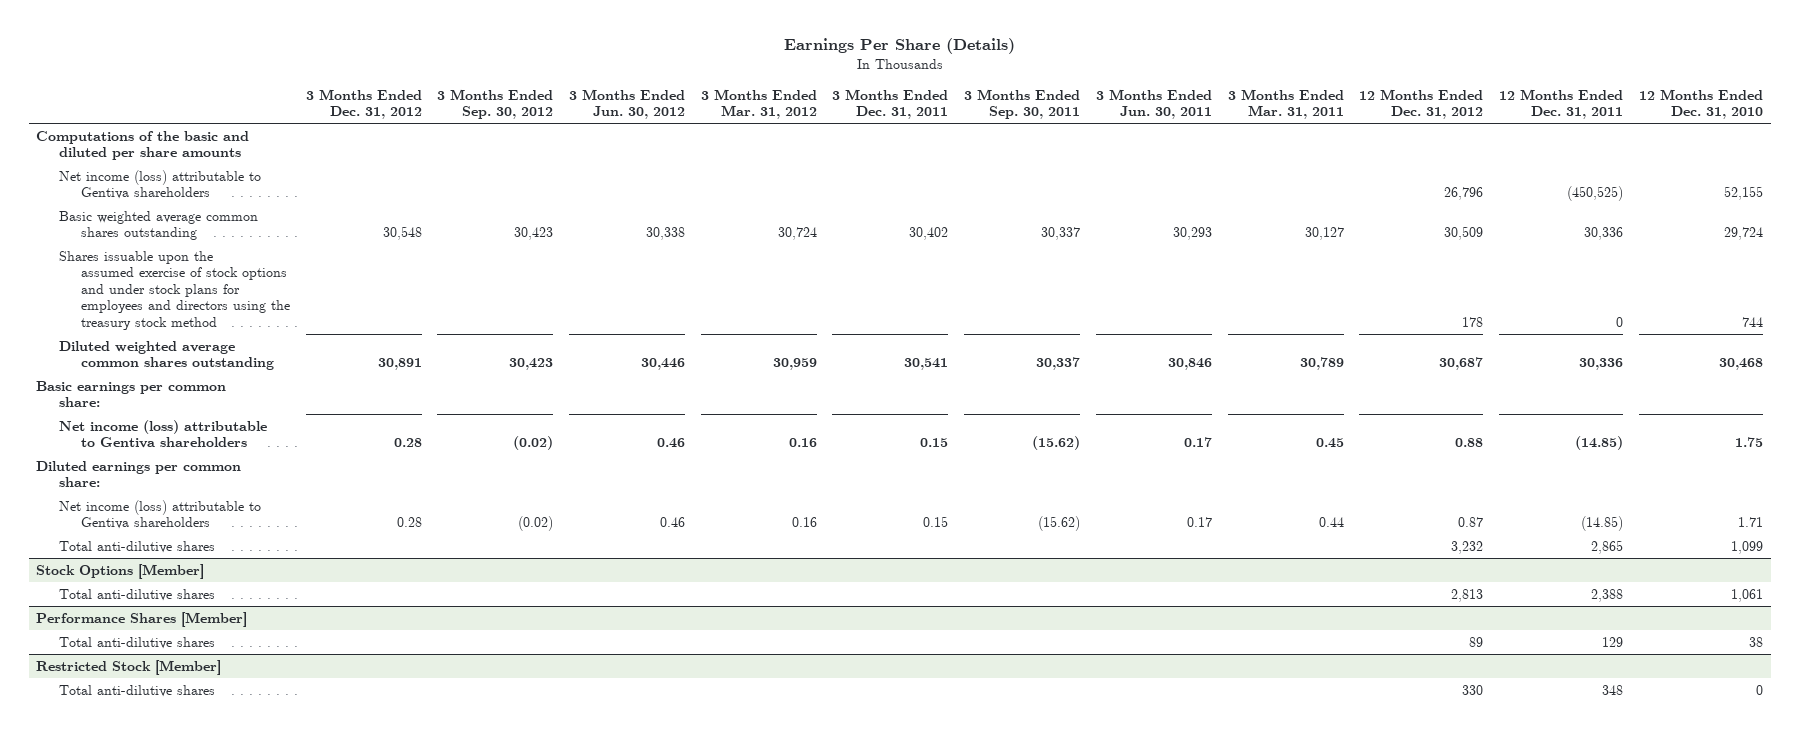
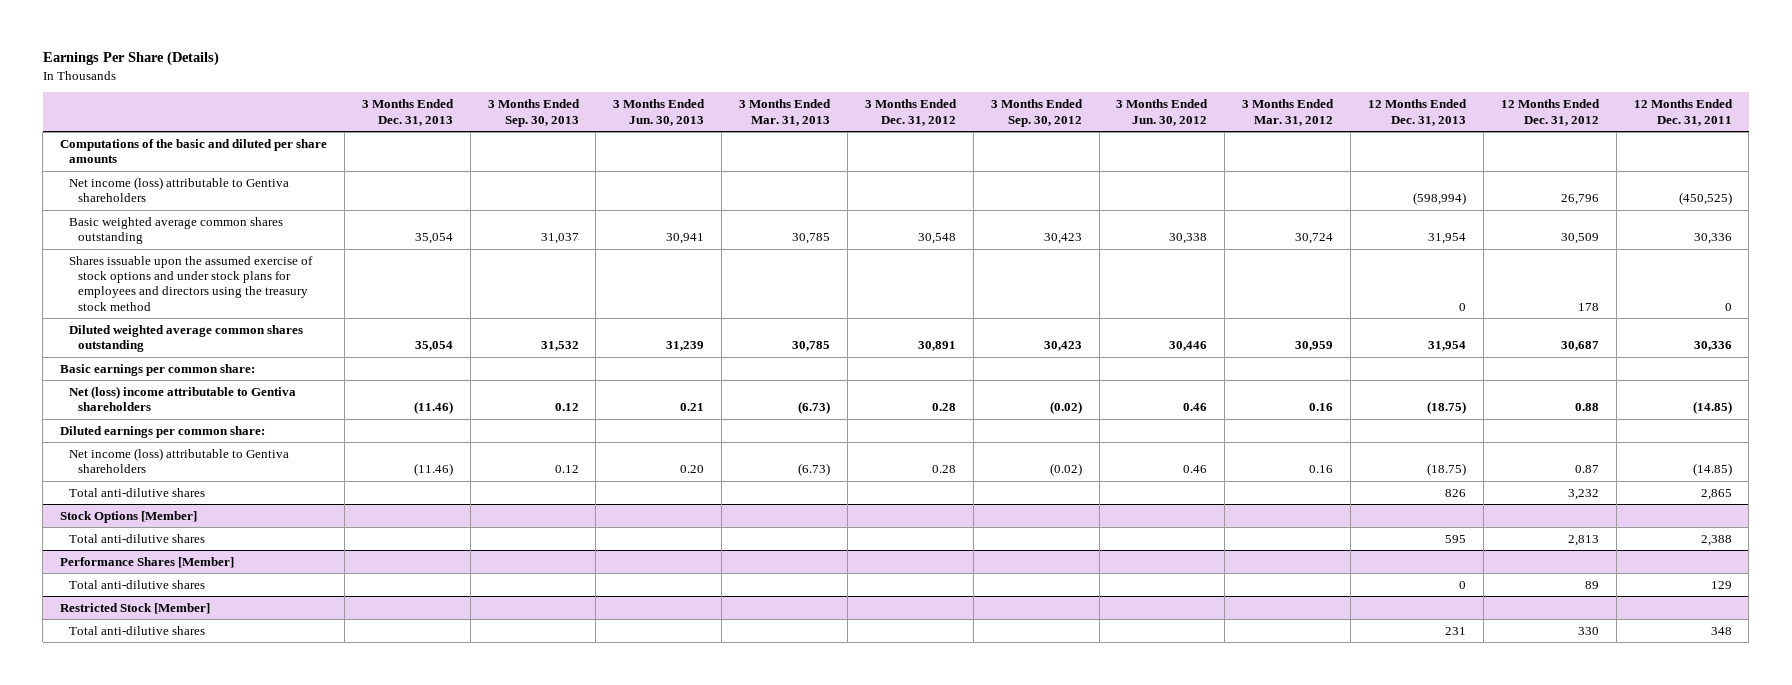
[832,88,949,120] 3 Months Ended Dec. 31, 2011 -> none
[964,88,1081,120] 3 Months Ended Sep. 30, 2011 -> none
[1095,88,1212,120] 3 Months Ended Jun. 30, 2011 -> none
[1227,88,1344,120] 3 Months Ended Mar. 31, 2011 -> none
[1638,88,1763,120] 12 Months Ended Dec. 31, 2010 -> none
none -> [361,99,454,126] 3 Months Ended Dec. 31, 2013
none -> [487,99,580,127] 3 Months Ended Sep. 30, 2013
none -> [613,99,706,126] 3 Months Ended Jun. 30, 2013
none -> [739,99,832,126] 3 Months Ended Mar. 31, 2013
none -> [1367,99,1467,126] 12 Months Ended Dec. 31, 2013
[58,419,267,449] Net income (loss) attributable to Gentiva shareholders -> [68,385,296,412] Net (loss) income attributable to Gentiva shareholders

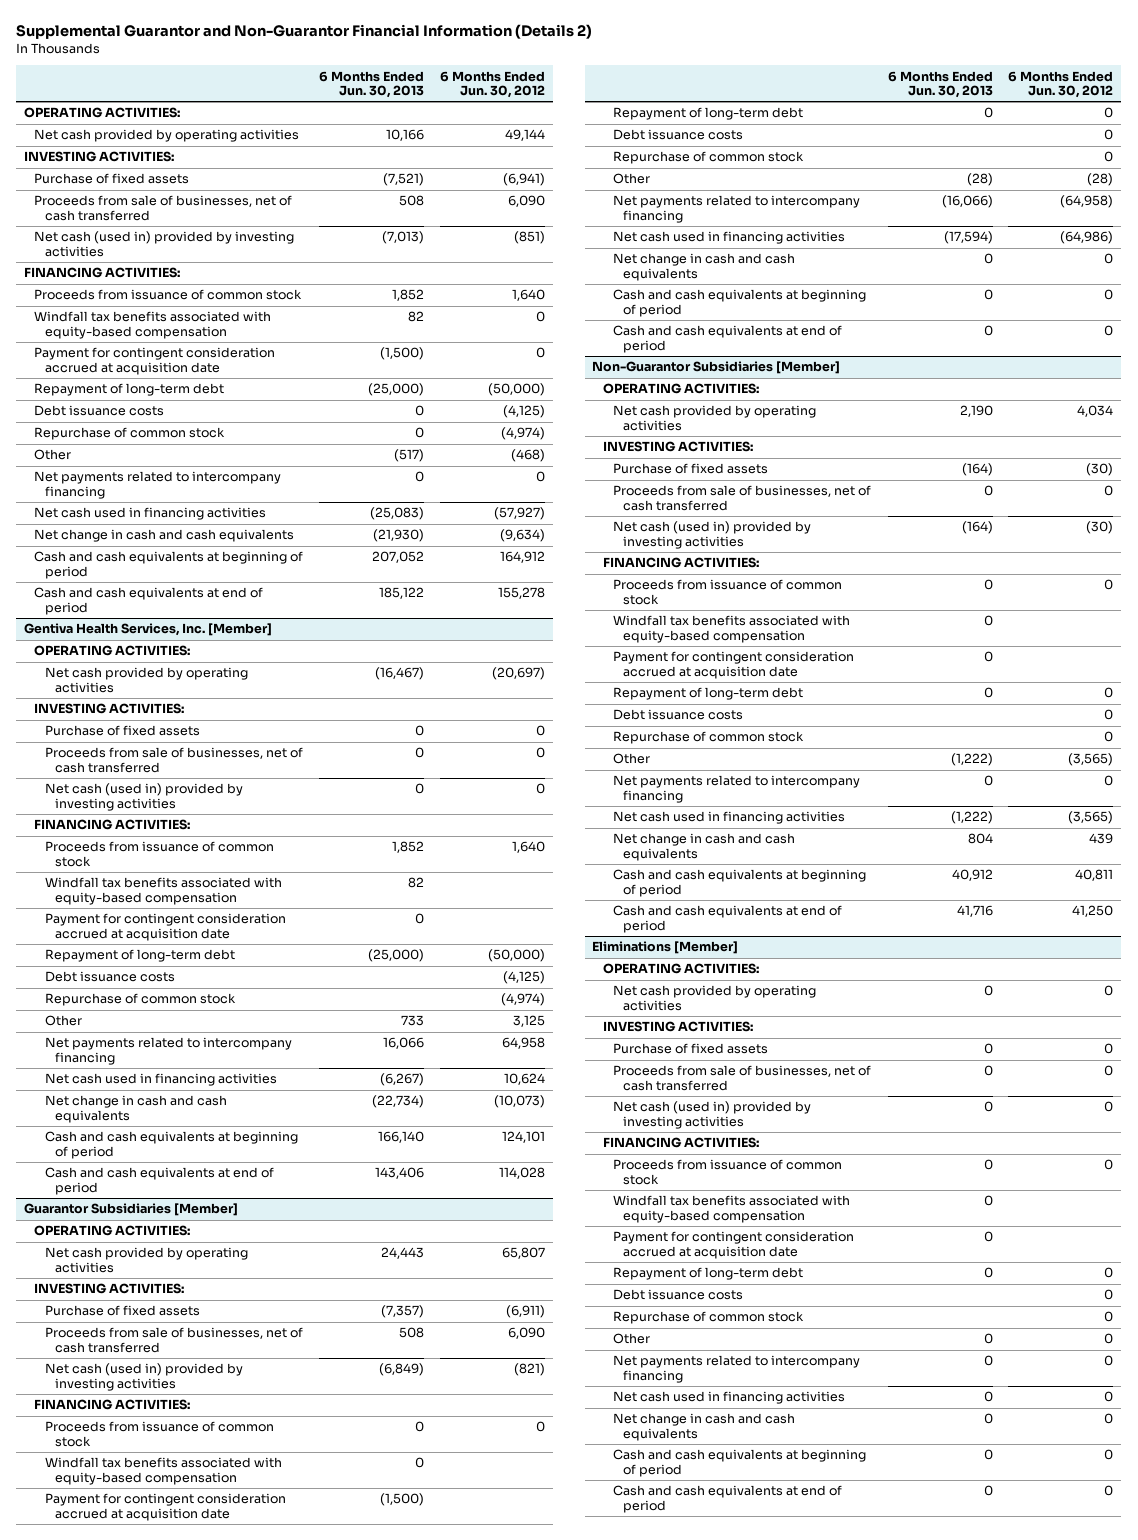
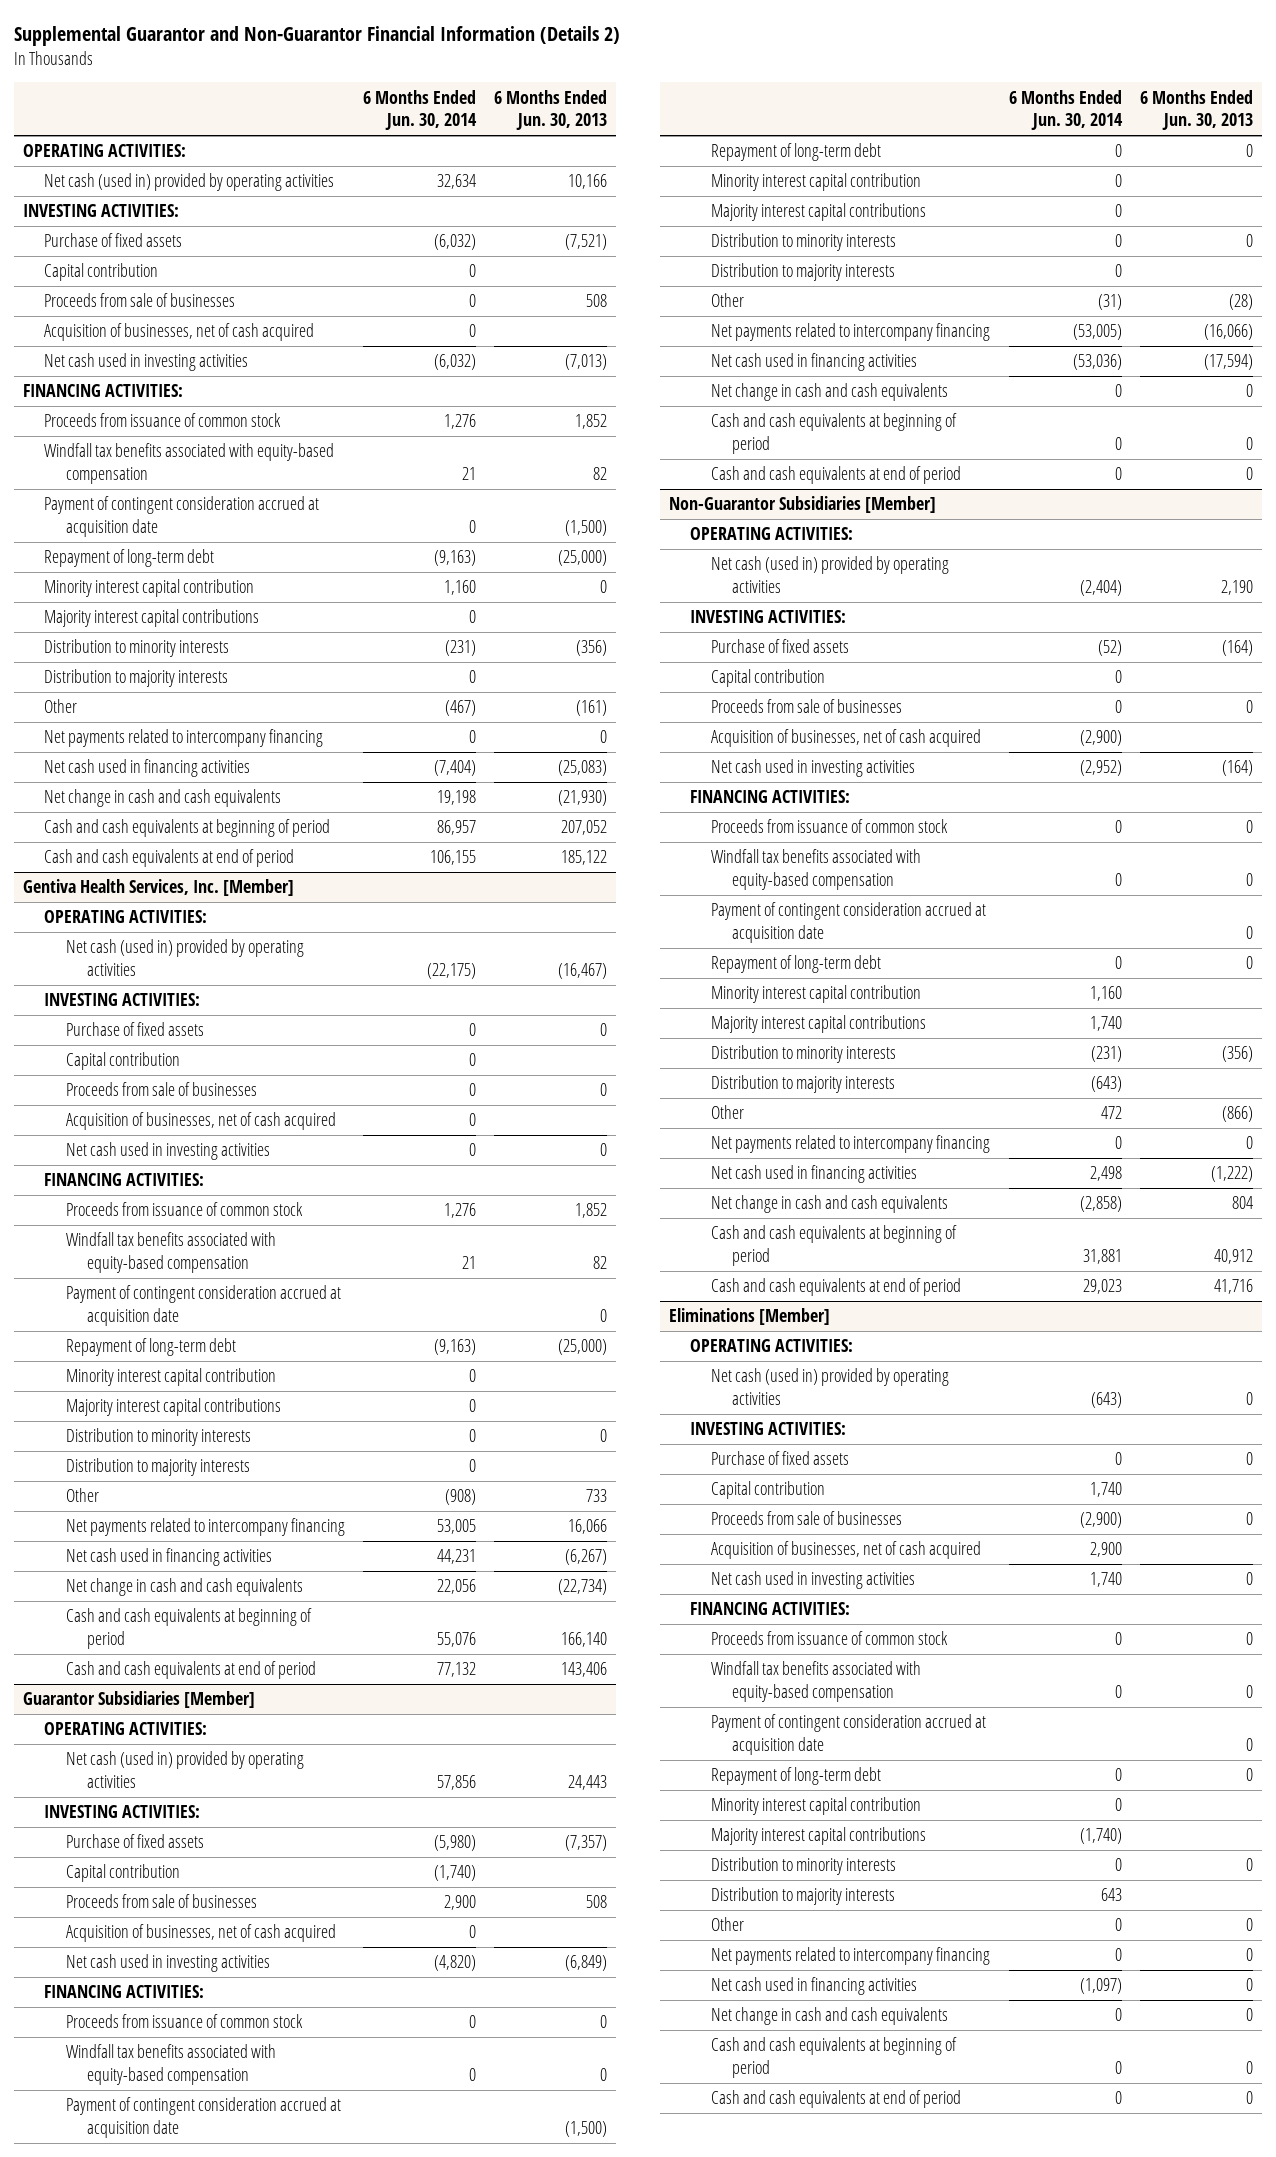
[440,70,546,99] 6 Months Ended Jun. 30, 2012 -> none
none -> [362,89,477,131] 6 Months Ended Jun. 30, 2014
[34,129,300,143] Net cash provided by operating activities -> [44,173,335,192] Net cash (used in) provided by operating activities
none -> [44,263,159,282] Capital contribution
[34,195,293,221] Proceeds from sale of businesses, net of cash transferred -> [44,293,236,308] Proceeds from sale of businesses
none -> [44,323,315,342] Acquisition of businesses, net of cash acquired
[34,231,295,257] Net cash (used in) provided by investing activities -> [44,353,249,372] Net cash used in investing activities
[34,347,276,375] Payment for contingent consideration accrued at acquisition date -> [44,496,320,537] Payment of contingent consideration accrued at acquisition date
[34,405,165,417] Debt issuance costs -> none
[34,427,226,441] Repurchase of common stock -> none
none -> [44,579,255,598] Minority interest capital contribution
none -> [44,609,260,628] Majority interest capital contributions
none -> [44,639,230,658] Distribution to minority interests
none -> [44,669,229,688] Distribution to majority interests
[394,449,425,463] (517) -> [576,700,608,717] (161)
[44,667,248,693] Net cash provided by operating activities -> [65,939,304,976] Net cash (used in) provided by operating activities
none -> [65,1052,180,1071] Capital contribution
[44,747,303,773] Proceeds from sale of businesses, net of cash transferred -> [65,1082,257,1097] Proceeds from sale of businesses
none -> [65,1112,336,1131] Acquisition of businesses, net of cash acquired
[44,783,243,811] Net cash (used in) provided by investing activities -> [65,1142,270,1161] Net cash used in investing activities
[44,913,286,941] Payment for contingent consideration accrued at acquisition date -> [65,1285,341,1326] Payment of contingent consideration accrued at acquisition date
[44,971,175,983] Debt issuance costs -> none
[44,993,236,1007] Repurchase of common stock -> none
none -> [65,1368,276,1387] Minority interest capital contribution
none -> [65,1398,281,1417] Majority interest capital contributions
none -> [65,1428,251,1447] Distribution to minority interests
none -> [65,1458,250,1477] Distribution to majority interests
[44,1247,248,1273] Net cash provided by operating activities -> [65,1751,304,1788] Net cash (used in) provided by operating activities
none -> [65,1864,180,1883] Capital contribution
[44,1327,303,1353] Proceeds from sale of businesses, net of cash transferred -> [65,1894,257,1909] Proceeds from sale of businesses
none -> [65,1924,336,1943] Acquisition of businesses, net of cash acquired
[44,1363,243,1391] Net cash (used in) provided by investing activities -> [65,1954,270,1973] Net cash used in investing activities
[44,1493,286,1521] Payment for contingent consideration accrued at acquisition date -> [65,2097,341,2138] Payment of contingent consideration accrued at acquisition date
[613,129,744,141] Debt issuance costs -> none
[613,151,805,165] Repurchase of common stock -> none
none -> [711,173,922,192] Minority interest capital contribution
none -> [711,203,927,222] Majority interest capital contributions
none -> [711,233,897,252] Distribution to minority interests
none -> [711,263,896,282] Distribution to majority interests
[613,405,817,431] Net cash provided by operating activities -> [711,556,950,593] Net cash (used in) provided by operating activities
none -> [711,669,826,688] Capital contribution
[613,485,872,511] Proceeds from sale of businesses, net of cash transferred -> [711,699,903,714] Proceeds from sale of businesses
none -> [711,729,982,748] Acquisition of businesses, net of cash acquired
[613,521,812,549] Net cash (used in) provided by investing activities -> [711,759,916,778] Net cash used in investing activities
[613,651,855,679] Payment for contingent consideration accrued at acquisition date -> [711,902,987,943] Payment of contingent consideration accrued at acquisition date
[613,709,744,721] Debt issuance costs -> none
[613,731,805,745] Repurchase of common stock -> none
none -> [711,985,922,1004] Minority interest capital contribution
none -> [711,1015,927,1034] Majority interest capital contributions
none -> [711,1045,897,1064] Distribution to minority interests
none -> [711,1075,896,1094] Distribution to majority interests
[950,753,993,767] (1,222) -> [1221,1106,1253,1123] (866)
[613,985,817,1011] Net cash provided by operating activities -> [711,1368,950,1405] Net cash (used in) provided by operating activities
none -> [711,1481,826,1500] Capital contribution
[613,1065,872,1091] Proceeds from sale of businesses, net of cash transferred -> [711,1511,903,1526] Proceeds from sale of businesses
none -> [711,1541,982,1560] Acquisition of businesses, net of cash acquired
[613,1101,812,1129] Net cash (used in) provided by investing activities -> [711,1571,916,1590] Net cash used in investing activities
[613,1231,855,1259] Payment for contingent consideration accrued at acquisition date -> [711,1714,987,1755] Payment of contingent consideration accrued at acquisition date
[613,1289,744,1301] Debt issuance costs -> none
[613,1311,805,1325] Repurchase of common stock -> none
none -> [711,1797,922,1816] Minority interest capital contribution
none -> [711,1827,927,1846] Majority interest capital contributions
none -> [711,1857,897,1876] Distribution to minority interests
none -> [711,1887,896,1906] Distribution to majority interests

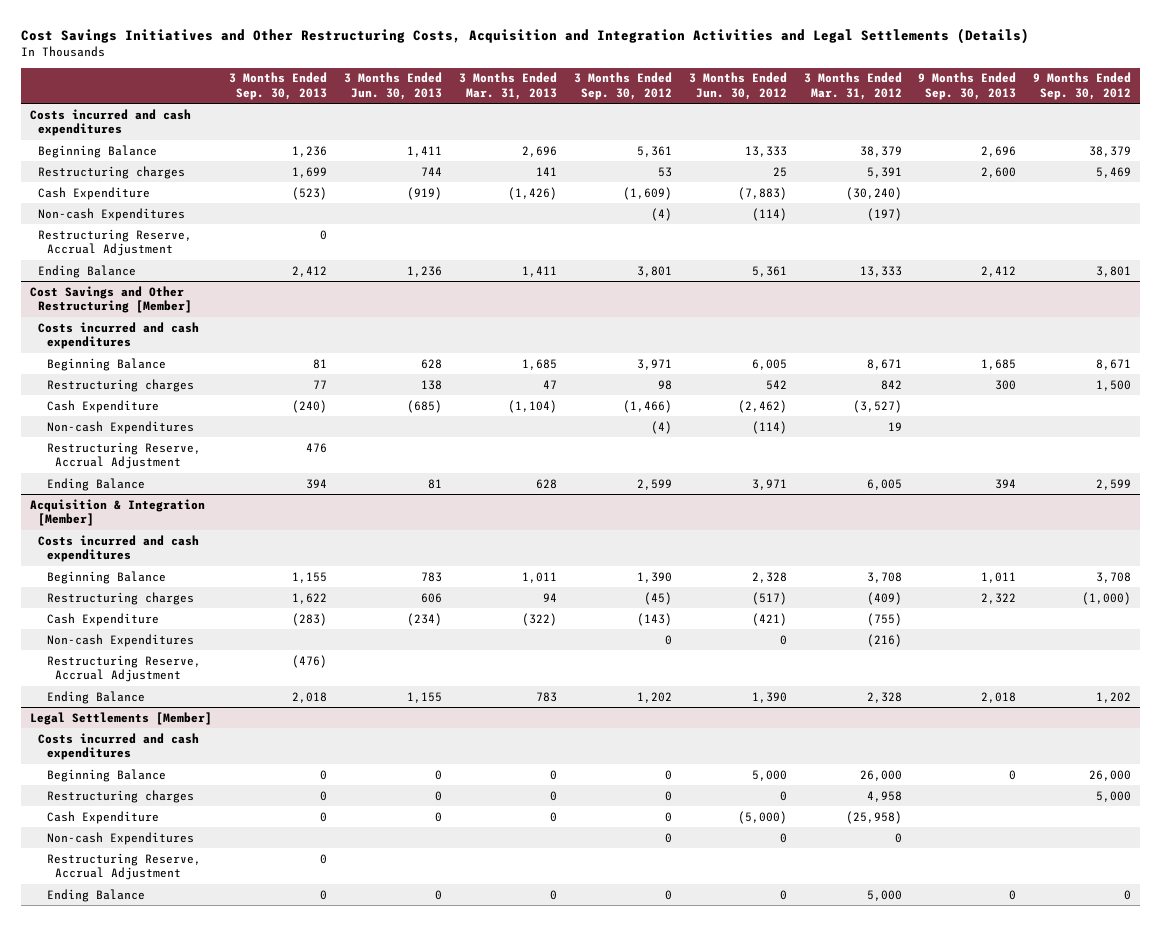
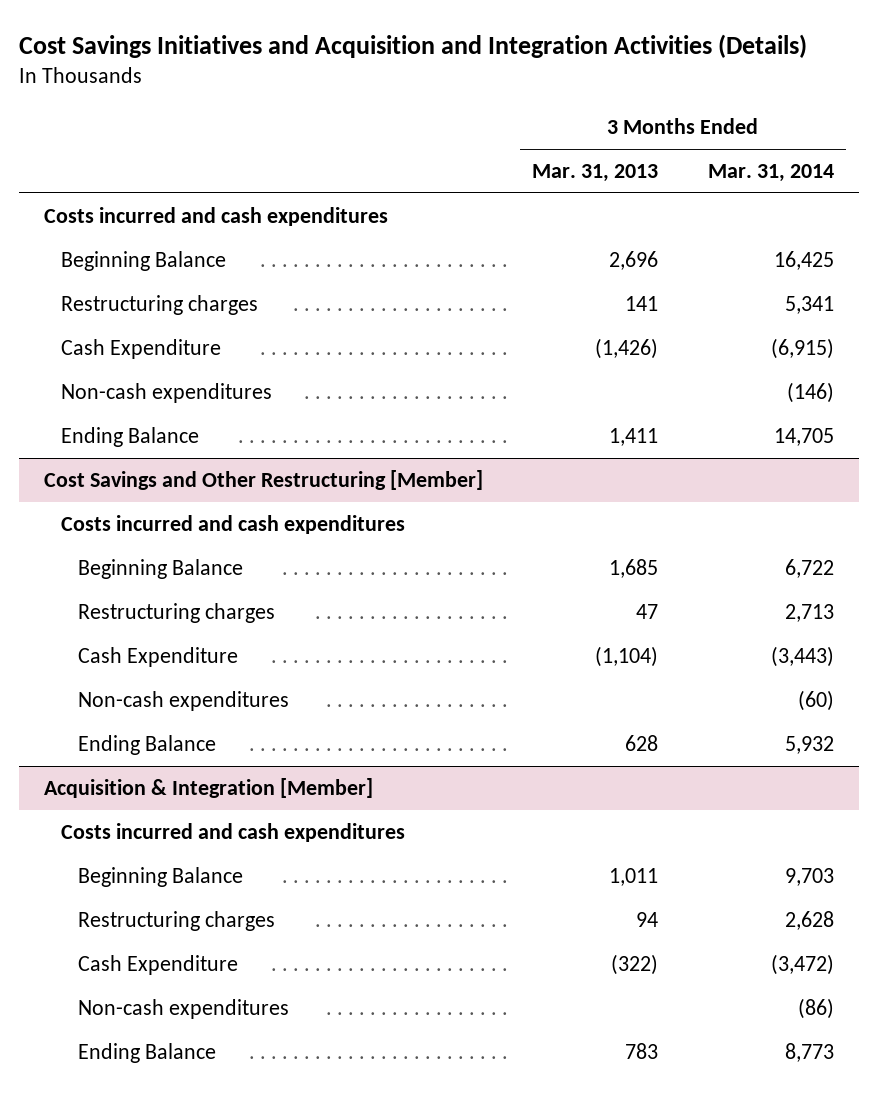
[21,27,1030,44] Cost Savings Initiatives and Other Restructuring Costs, Acquisition and Integration Activities and Legal Settlements (Details) -> [19,33,808,58] Cost Savings Initiatives and Acquisition and Integration Activities (Details)
[228,72,327,101] 3 Months Ended Sep. 30, 2013 -> none
[343,72,442,101] 3 Months Ended Jun. 30, 2013 -> none
[573,72,672,101] 3 Months Ended Sep. 30, 2012 -> none
[688,72,787,101] 3 Months Ended Jun. 30, 2012 -> none
[803,72,902,101] 3 Months Ended Mar. 31, 2012 -> none
[918,72,1017,101] 9 Months Ended Sep. 30, 2013 -> none
[1033,72,1132,101] 9 Months Ended Sep. 30, 2012 -> none
none -> [707,164,834,183] Mar. 31, 2014
[38,228,193,257] Restructuring Reserve, Accrual Adjustment -> none
[38,207,186,221] Non-cash Expenditures -> [60,383,272,404] Non-cash expenditures
[46,441,201,470] Restructuring Reserve, Accrual Adjustment -> none
[46,420,194,434] Non-cash Expenditures -> [77,691,289,712] Non-cash expenditures
[46,654,201,683] Restructuring Reserve, Accrual Adjustment -> none
[46,633,194,647] Non-cash Expenditures -> [77,999,289,1020] Non-cash expenditures
[29,711,212,725] Legal Settlements [Member] -> none
[38,732,200,761] Costs incurred and cash expenditures -> none
[46,768,166,782] Beginning Balance -> none
[46,789,194,803] Restructuring charges -> none
[46,810,159,824] Cash Expenditure -> none
[46,831,194,845] Non-cash Expenditures -> none
[46,852,201,881] Restructuring Reserve, Accrual Adjustment -> none
[46,888,145,902] Ending Balance -> none

